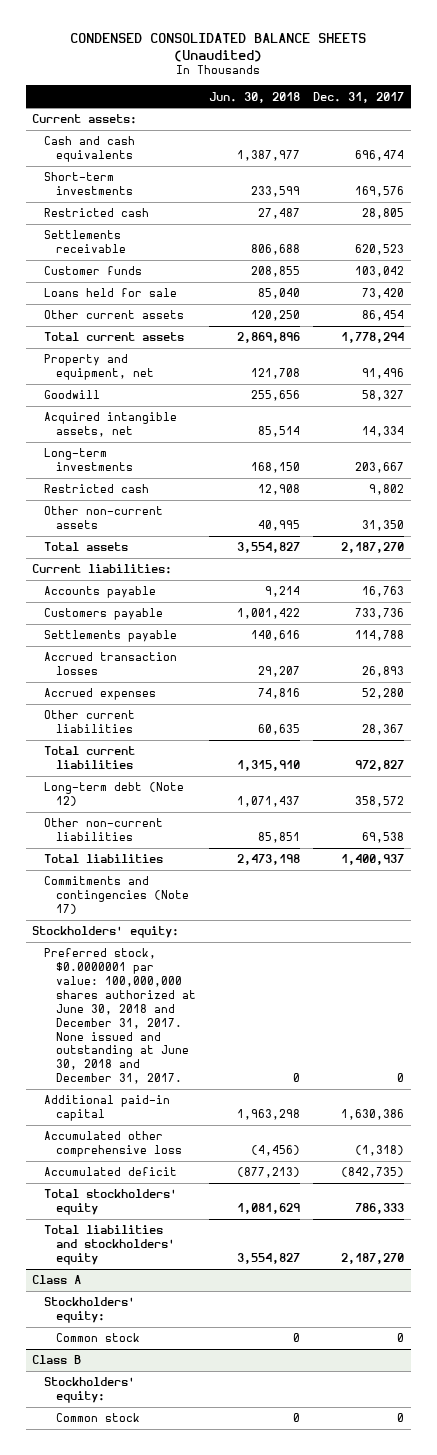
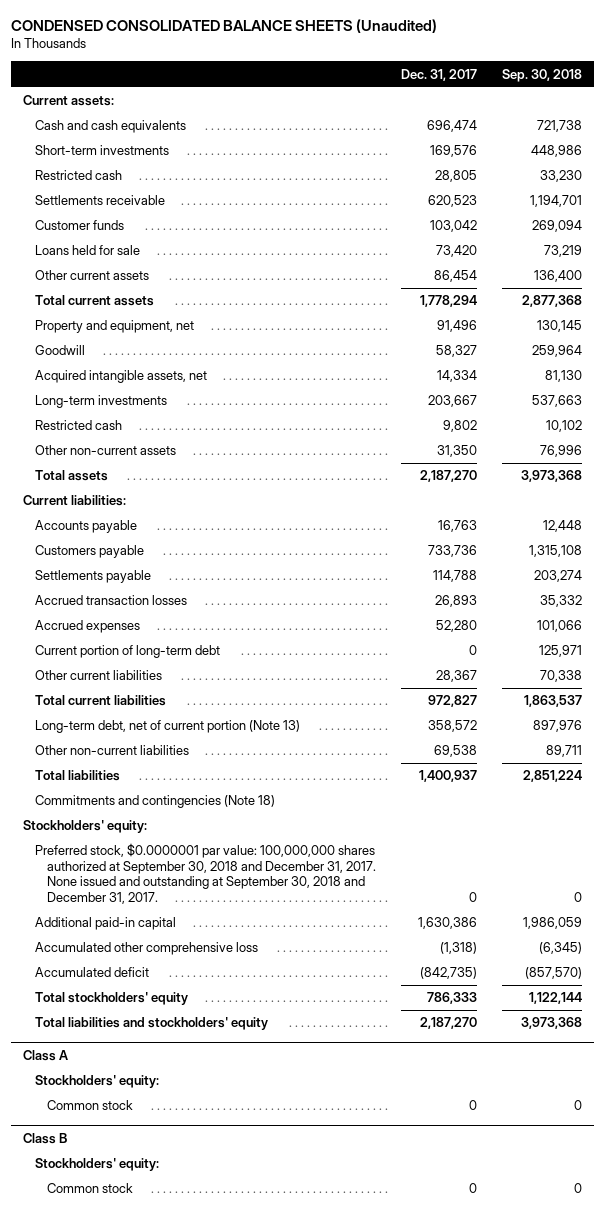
[209,91,301,103] Jun. 30, 2018 -> none
none -> [501,68,582,82] Sep. 30, 2018
none -> [35,645,221,659] Current portion of long-term debt
[44,782,185,807] Long-term debt (Note 12) -> [35,720,301,734] Long-term debt, net of current portion (Note 13)
[44,876,190,914] Commitments and contingencies (Note 17) -> [35,795,276,809] Commitments and contingencies (Note 18)
[44,948,197,1085] Preferred stock, $0.0000001 par value: 100,000,000 shares authorized at June 30, 2018 and December 31, 2017. None issued and outstanding at June 30, 2018 and December 31, 2017. -> [35,843,376,904] Preferred stock, $0.0000001 par value: 100,000,000 shares authorized at September 30, 2018 and December 31, 2017. None issued and outstanding at September 30, 2018 and December 31, 2017.

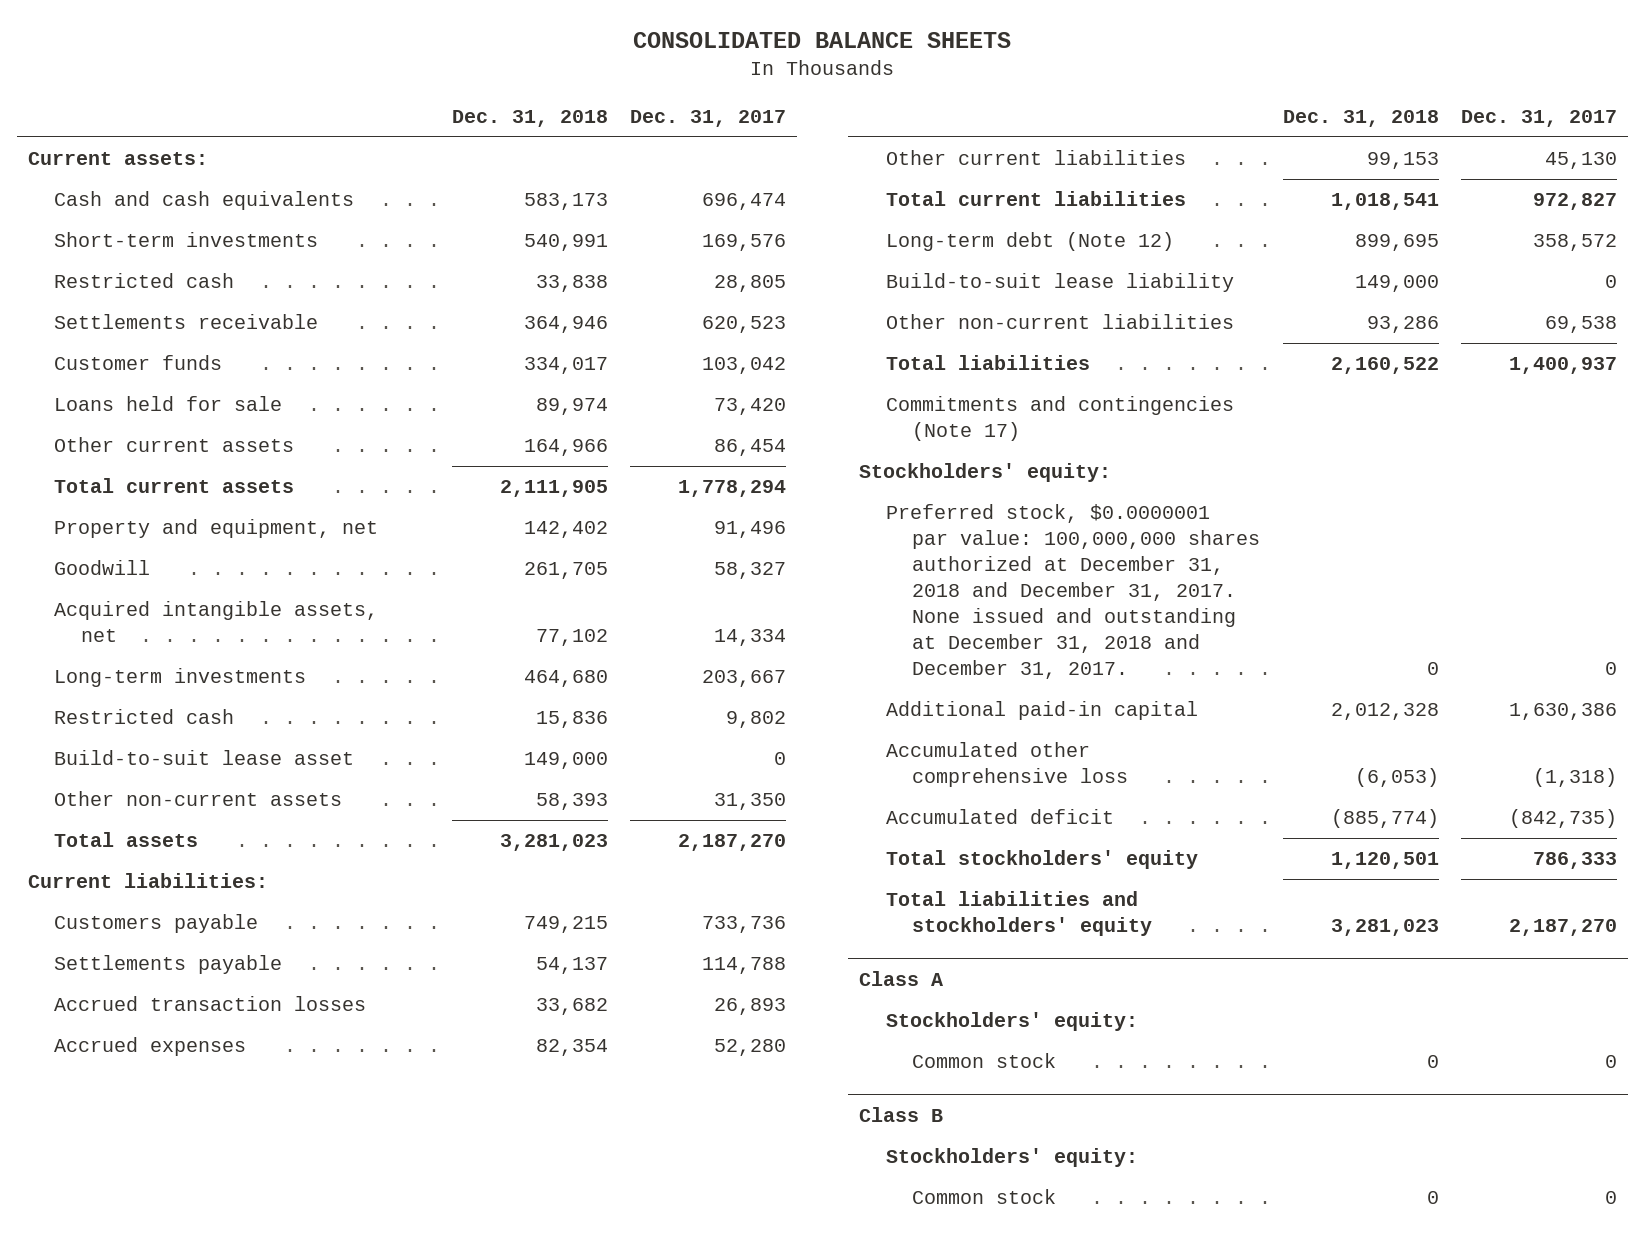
[10,18,437,33] CONDENSED CONSOLIDATED BALANCE SHEETS (Unaudited) -> [633,31,1012,48] CONSOLIDATED BALANCE SHEETS
[501,68,582,82] Sep. 30, 2018 -> none
none -> [451,109,608,127] Dec. 31, 2018
none -> [54,750,355,766] Build-to-suit lease asset
[35,520,138,534] Accounts payable -> none
[35,645,221,659] Current portion of long-term debt -> none
[435,670,477,683] 28,367 -> [1545,152,1618,170] 45,130
[35,720,301,734] Long-term debt, net of current portion (Note 13) -> [885,232,1174,252] Long-term debt (Note 12)
none -> [885,273,1234,293] Build-to-suit lease liability
[35,795,276,809] Commitments and contingencies (Note 18) -> [885,396,1234,442] Commitments and contingencies (Note 17)
[35,843,376,904] Preferred stock, $0.0000001 par value: 100,000,000 shares authorized at September 30, 2018 and December 31, 2017. None issued and outstanding at September 30, 2018 and December 31, 2017. -> [885,504,1261,680] Preferred stock, $0.0000001 par value: 100,000,000 shares authorized at December 31, 2018 and December 31, 2017. None issued and outstanding at December 31, 2018 and December 31, 2017.

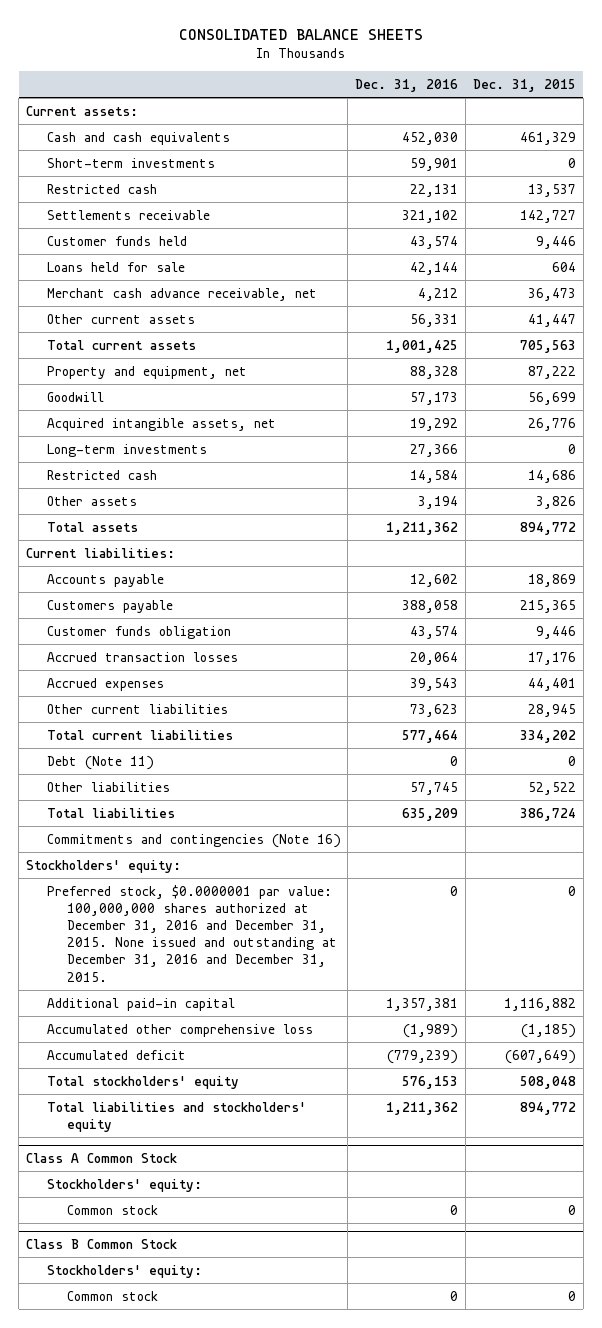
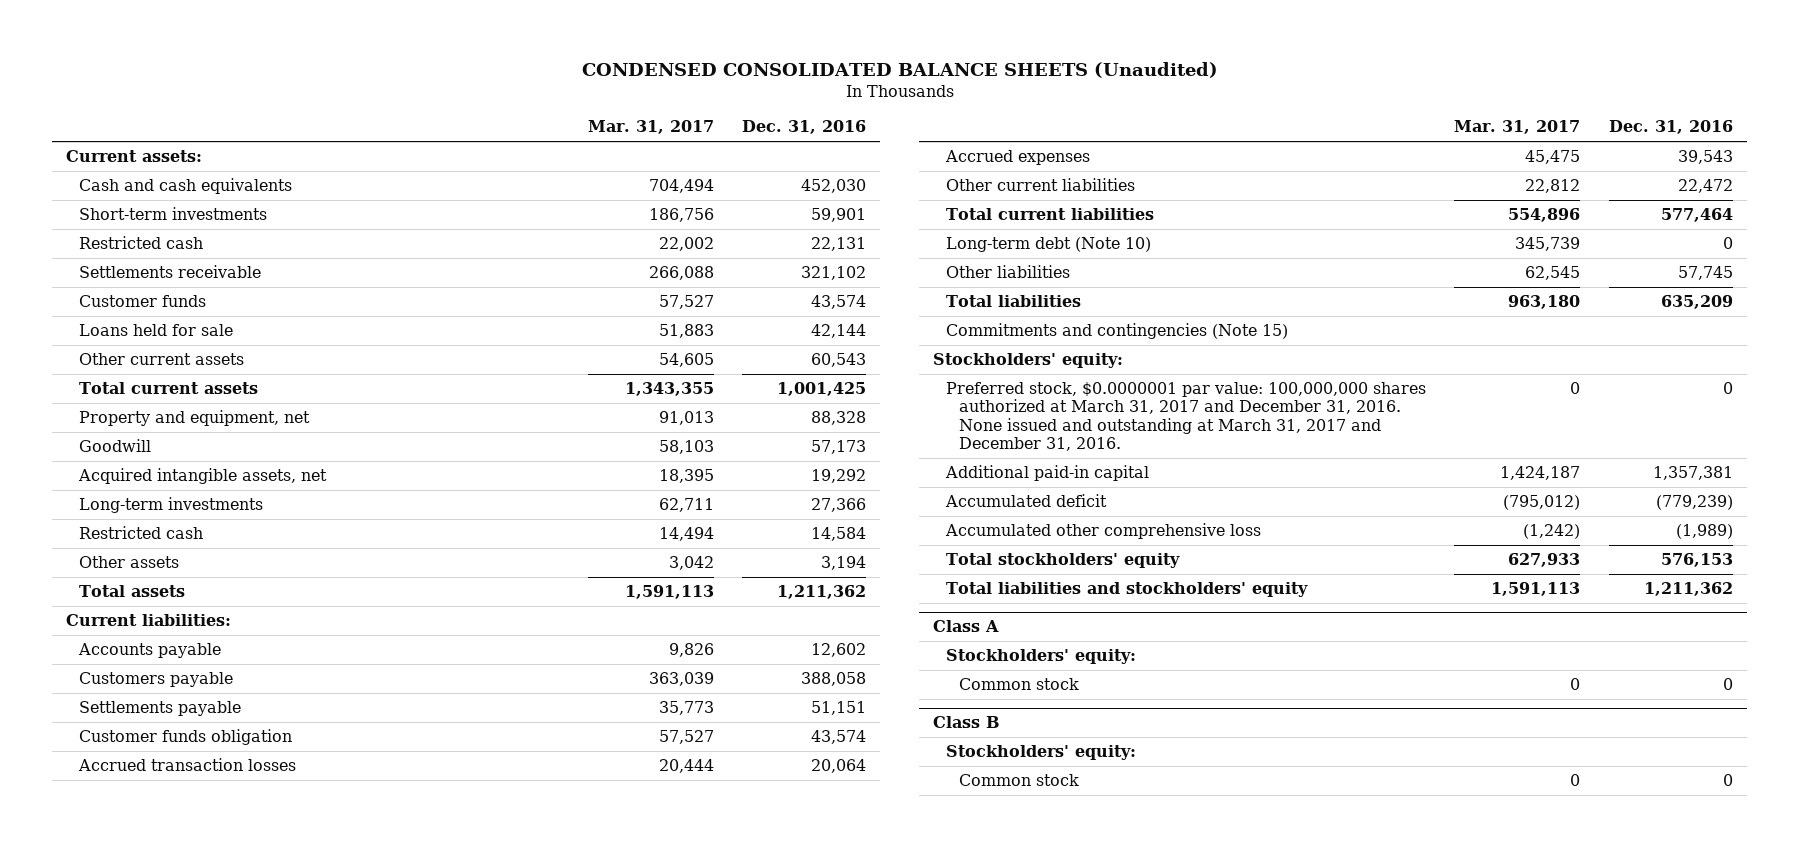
[178,28,423,40] CONSOLIDATED BALANCE SHEETS -> [581,61,1218,78] CONDENSED CONSOLIDATED BALANCE SHEETS (Unaudited)
[472,79,576,93] Dec. 31, 2015 -> none
none -> [587,120,714,135] Mar. 31, 2017
[46,235,187,246] Customer funds held -> [79,295,207,308] Customer funds
[46,287,317,301] Merchant cash advance receivable, net -> none
[410,313,459,327] 56,331 -> [811,353,867,368] 60,543
none -> [79,701,242,717] Settlements payable
[410,703,459,717] 73,623 -> [1677,179,1733,194] 22,472
[46,755,154,770] Debt (Note 11) -> [946,237,1152,253] Long-term debt (Note 10)
[46,833,341,848] Commitments and contingencies (Note 16) -> [946,323,1289,340] Commitments and contingencies (Note 15)
[46,884,338,982] Preferred stock, $0.0000001 par value: 100,000,000 shares authorized at December 31, 2016 and December 31, 2015. None issued and outstanding at December 31, 2016 and December 31, 2015. -> [946,382,1427,451] Preferred stock, $0.0000001 par value: 100,000,000 shares authorized at March 31, 2017 and December 31, 2016. None issued and outstanding at March 31, 2017 and December 31, 2016.
[46,1023,313,1037] Accumulated other comprehensive loss -> [945,523,1262,540] Accumulated other comprehensive loss
[26,1153,178,1164] Class A Common Stock -> [932,620,999,633] Class A
[26,1239,178,1250] Class B Common Stock -> [932,716,1000,729] Class B

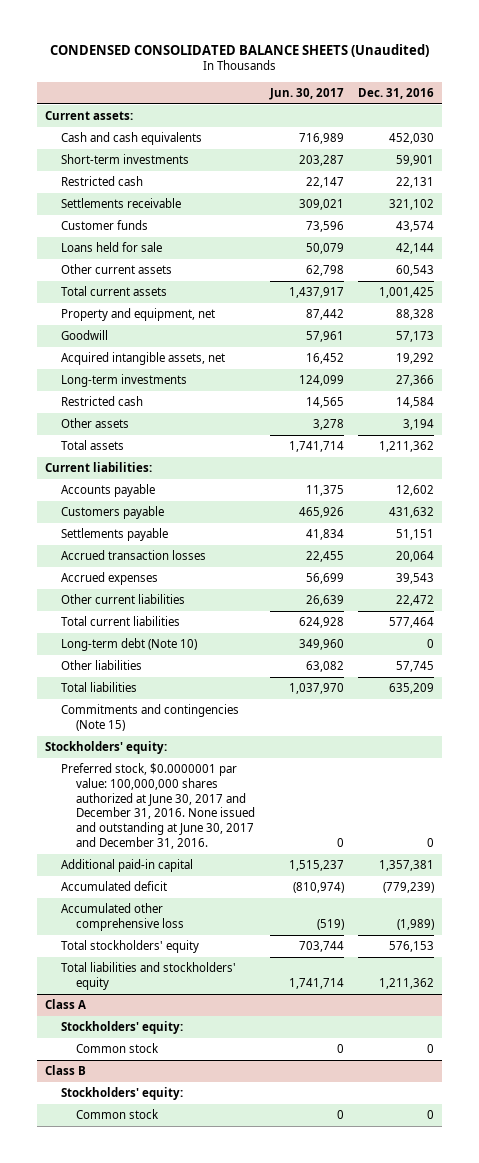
[587,120,714,135] Mar. 31, 2017 -> none
none -> [268,87,344,100] Jun. 30, 2017
[801,672,867,687] 388,058 -> [389,507,435,519] 431,632
[79,729,293,746] Customer funds obligation -> none
[946,382,1427,451] Preferred stock, $0.0000001 par value: 100,000,000 shares authorized at March 31, 2017 and December 31, 2016. None issued and outstanding at March 31, 2017 and December 31, 2016. -> [60,763,256,849] Preferred stock, $0.0000001 par value: 100,000,000 shares authorized at June 30, 2017 and December 31, 2016. None issued and outstanding at June 30, 2017 and December 31, 2016.

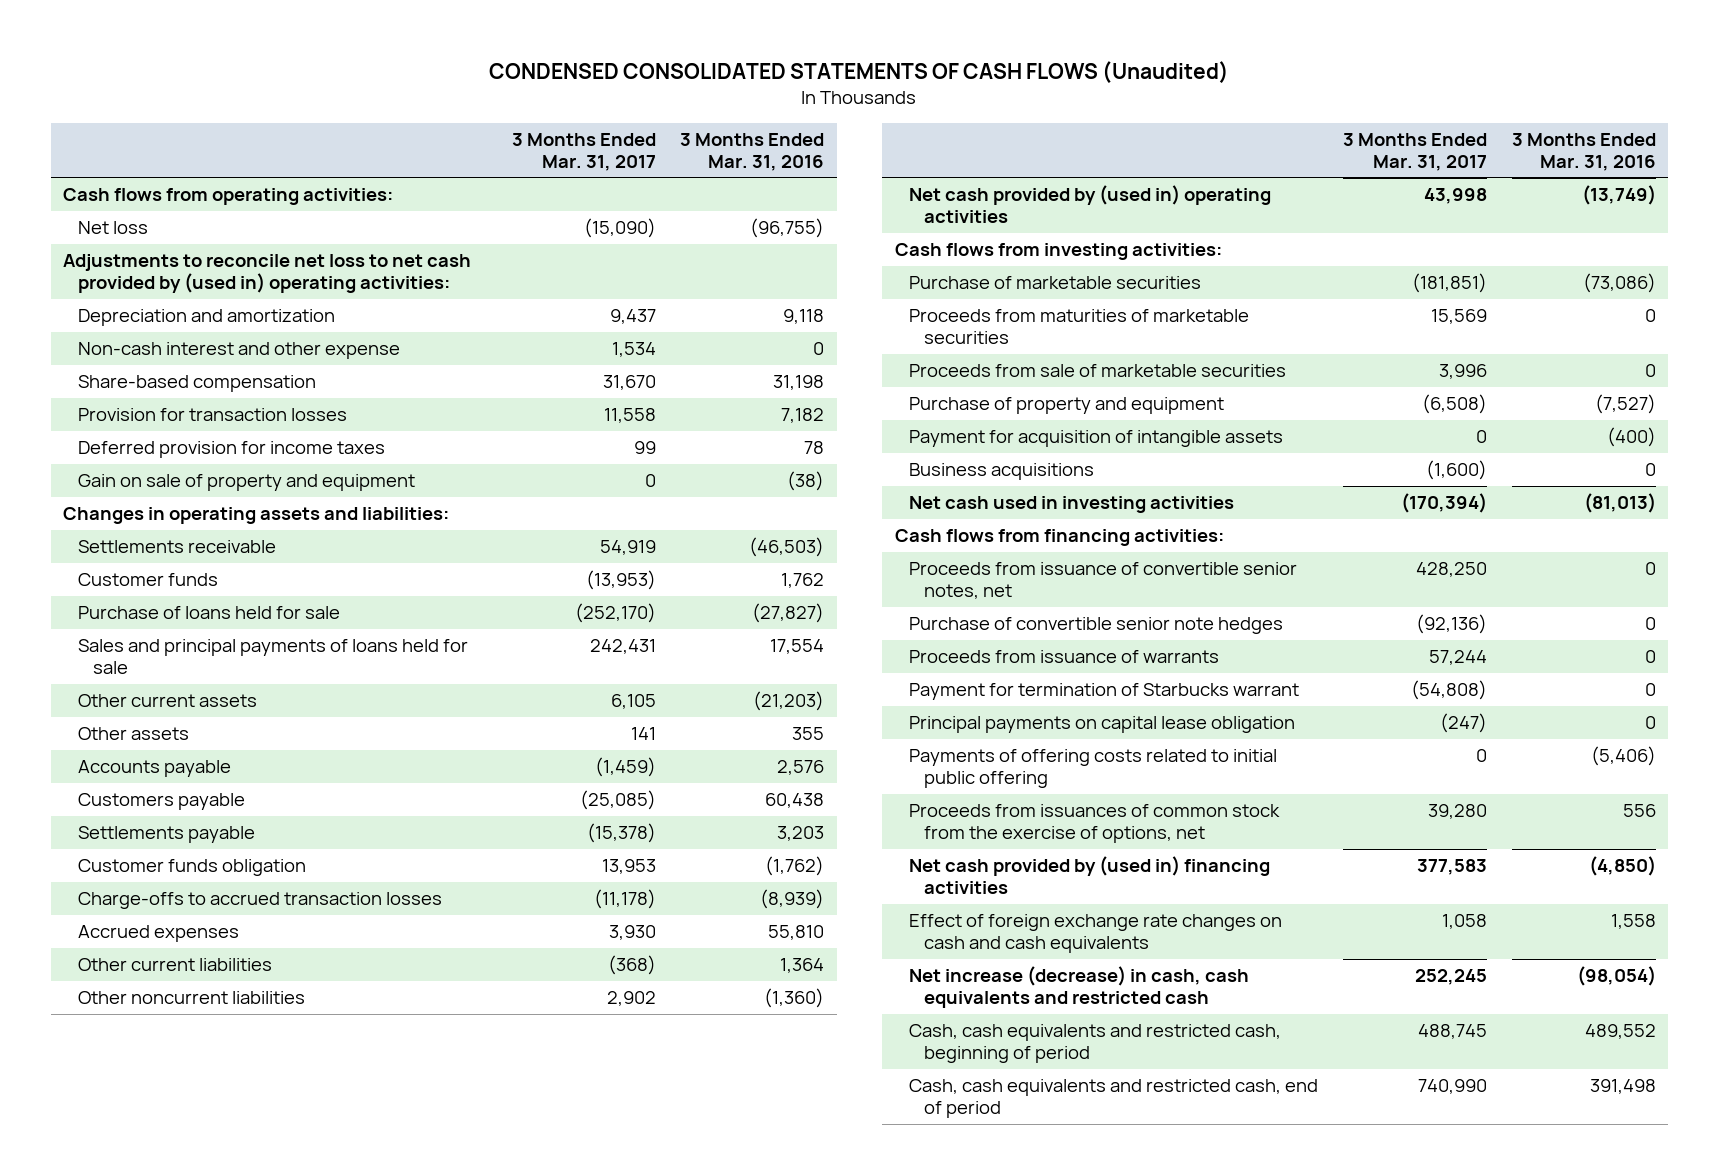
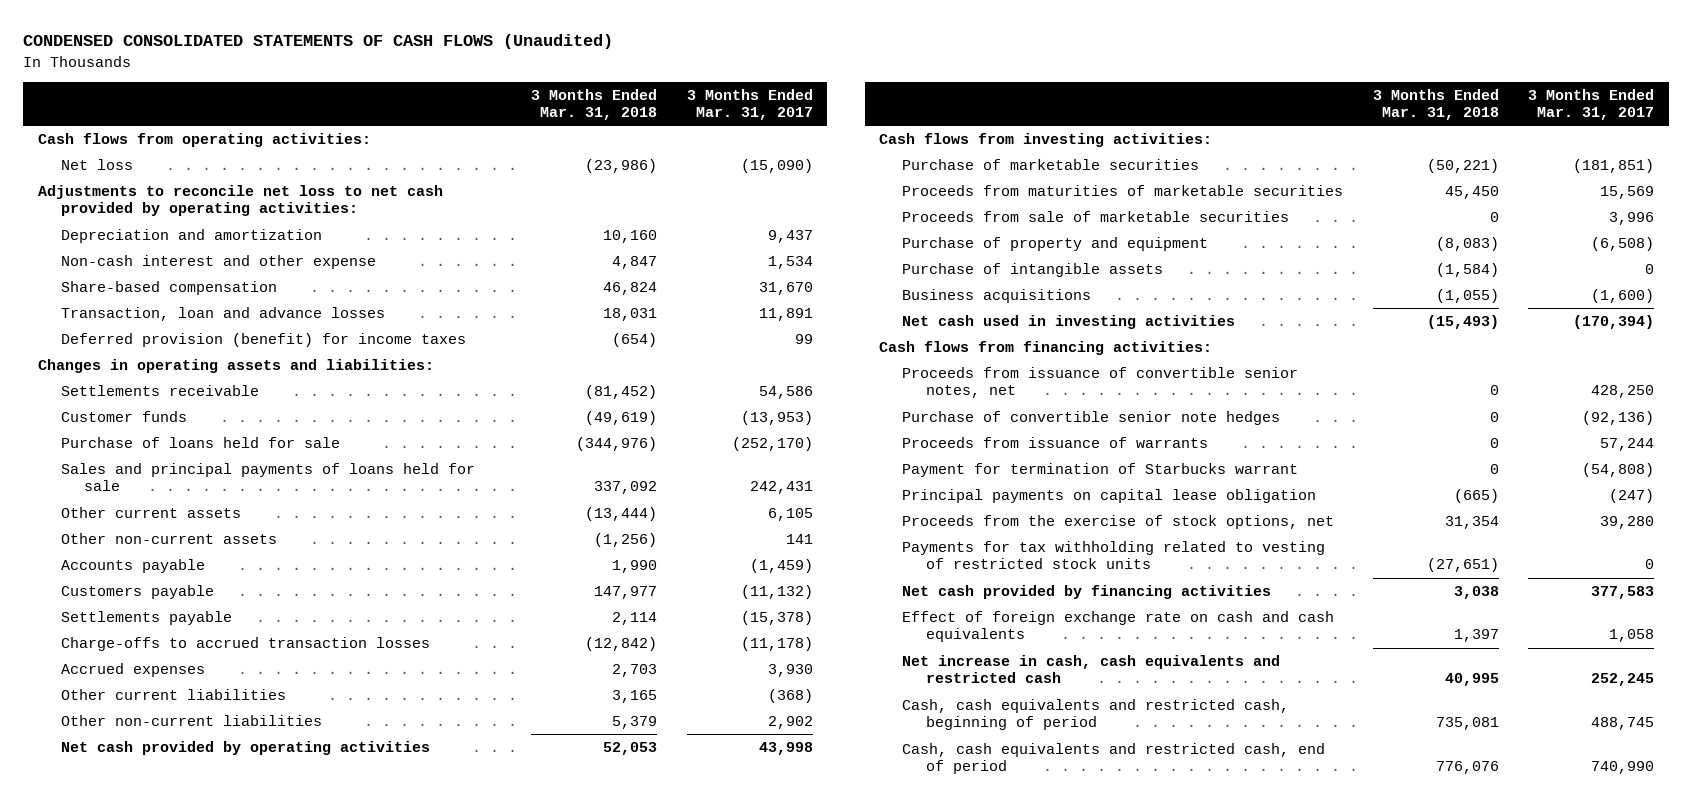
[680,132,825,171] 3 Months Ended Mar. 31, 2016 -> none
none -> [531,88,658,120] 3 Months Ended Mar. 31, 2018
[63,254,472,293] Adjustments to reconcile net loss to net cash provided by (used in) operating activities: -> [37,185,443,217] Adjustments to reconcile net loss to net cash provided by operating activities:
[77,474,415,492] Gain on sale of property and equipment -> none
[77,408,347,422] Provision for transaction losses -> [61,307,386,322] Transaction, loan and advance losses
[603,408,656,424] 11,558 -> [758,308,813,322] 11,891
[77,441,385,459] Deferred provision for income taxes -> [61,333,467,348] Deferred provision (benefit) for income taxes
[599,540,656,556] 54,919 -> [758,386,813,400] 54,586
[77,727,189,741] Other assets -> [61,533,278,545] Other non-current assets
[579,790,656,811] (25,085) -> [740,585,813,600] (11,132)
[77,859,306,877] Customer funds obligation -> none
[77,991,305,1005] Other noncurrent liabilities -> [61,715,323,727] Other non-current liabilities
[909,185,1272,223] Net cash provided by (used in) operating activities -> [61,741,431,756] Net cash provided by operating activities
[909,430,1284,448] Payment for acquisition of intangible assets -> [902,263,1164,278] Purchase of intangible assets
[909,749,1278,788] Payments of offering costs related to initial public offering -> none
[909,804,1281,843] Proceeds from issuances of common stock from the exercise of options, net -> [902,515,1335,530] Proceeds from the exercise of stock options, net
none -> [902,541,1326,570] Payments for tax withholding related to vesting of restricted stock units
[909,856,1271,894] Net cash provided by (used in) financing activities -> [902,585,1272,600] Net cash provided by financing activities
[909,914,1283,953] Effect of foreign exchange rate changes on cash and cash equivalents -> [902,611,1335,643] Effect of foreign exchange rate on cash and cash equivalents
[909,966,1250,1008] Net increase (decrease) in cash, cash equivalents and restricted cash -> [902,655,1281,684] Net increase in cash, cash equivalents and restricted cash

